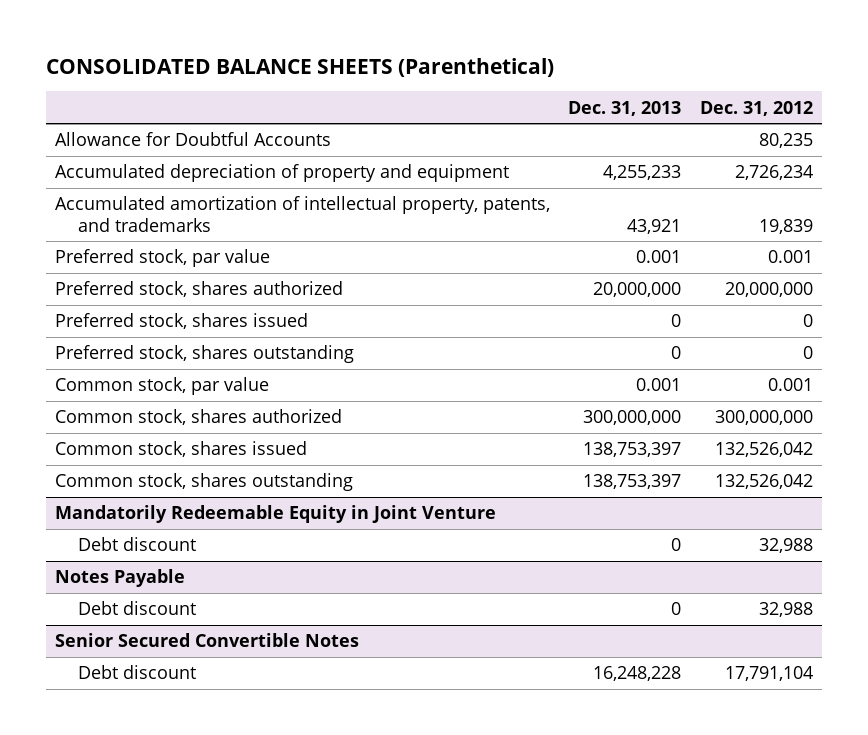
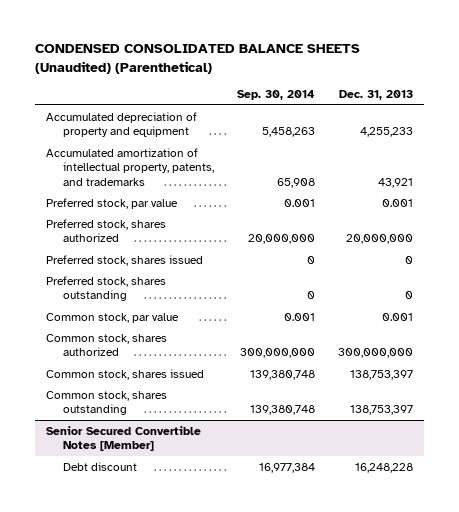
[46,57,555,77] CONSOLIDATED BALANCE SHEETS (Parenthetical) -> [34,44,360,74] CONDENSED CONSOLIDATED BALANCE SHEETS (Unaudited) (Parenthetical)
[699,100,813,116] Dec. 31, 2012 -> none
none -> [237,90,316,101] Sep. 30, 2014
[55,132,332,147] Allowance for Doubtful Accounts -> none
[55,505,497,524] Mandatorily Redeemable Equity in Joint Venture -> none
[77,537,196,552] Debt discount -> none
[55,569,186,588] Notes Payable -> none
[77,601,196,616] Debt discount -> none
[55,633,360,648] Senior Secured Convertible Notes -> [46,425,202,452] Senior Secured Convertible Notes [Member]

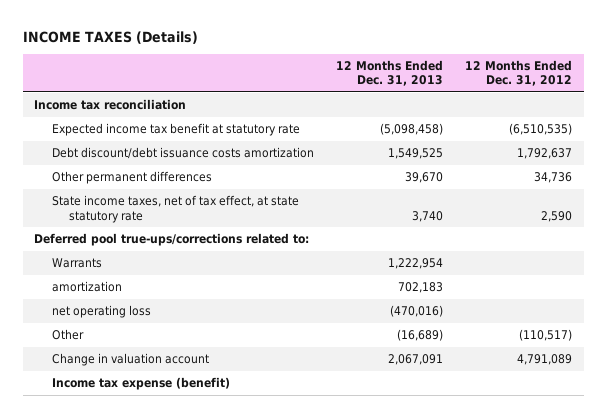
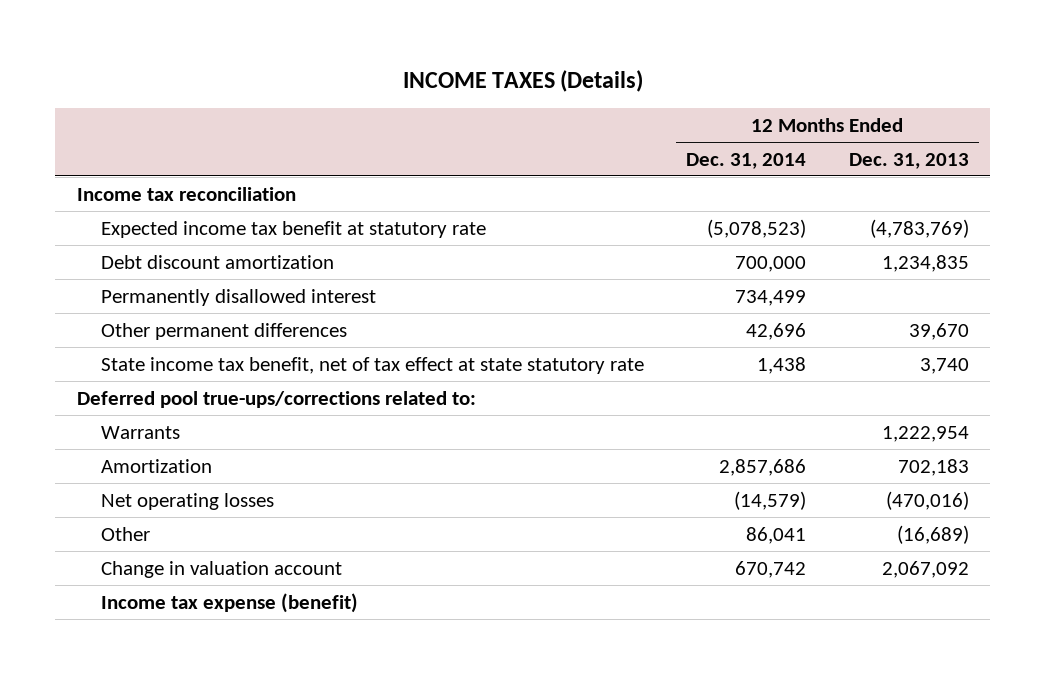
[465,59,573,87] 12 Months Ended Dec. 31, 2012 -> none
none -> [686,152,807,169] Dec. 31, 2014
[380,123,444,136] (5,098,458) -> [869,218,969,238] (4,783,769)
[51,147,314,160] Debt discount/debt issuance costs amortization -> [100,254,334,269] Debt discount amortization
[388,148,444,160] 1,549,525 -> [881,254,969,272] 1,234,835
none -> [100,288,376,306] Permanently disallowed interest
[51,195,299,223] State income taxes, net of tax effect, at state statutory rate -> [100,356,644,374] State income tax benefit, net of tax effect at state statutory rate
[51,281,122,293] amortization -> [100,458,212,473] Amortization
[51,305,151,319] net operating loss -> [100,492,274,510] Net operating losses
[388,354,444,366] 2,067,091 -> [881,560,969,578] 2,067,092

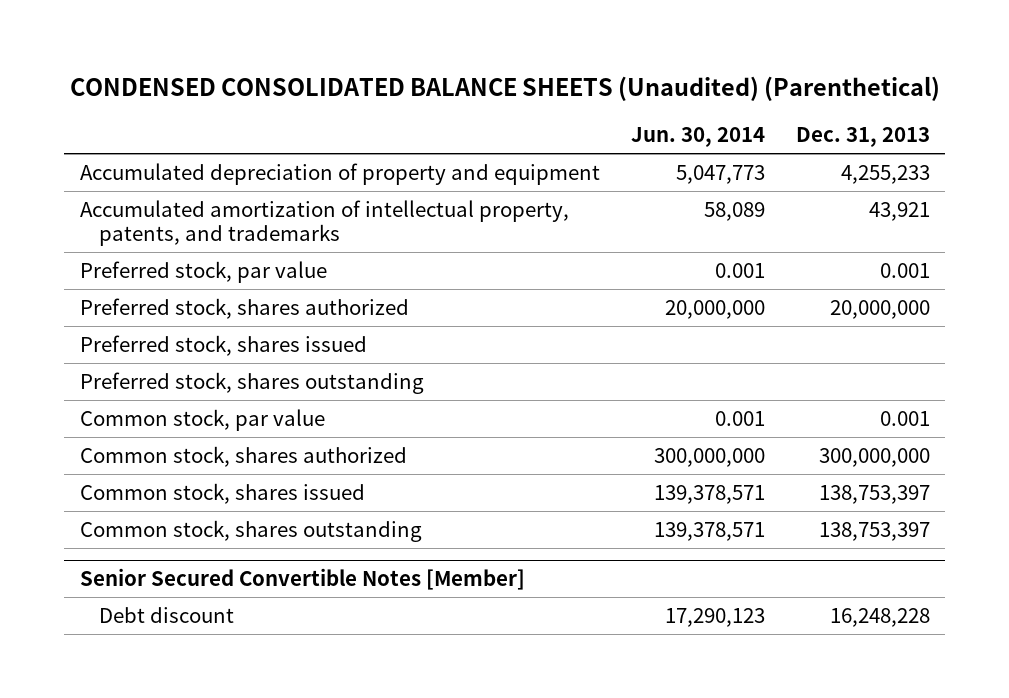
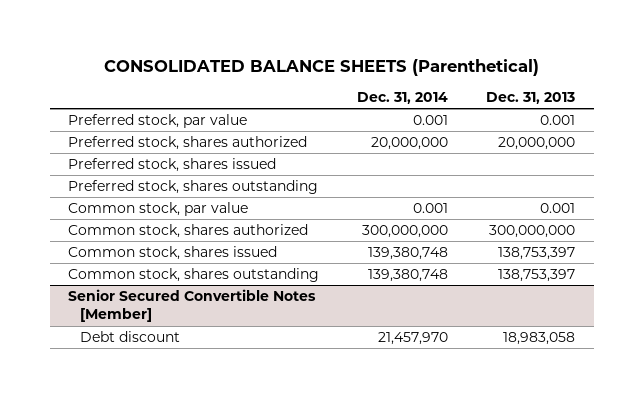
[69,75,940,101] CONDENSED CONSOLIDATED BALANCE SHEETS (Unaudited) (Parenthetical) -> [103,58,539,76] CONSOLIDATED BALANCE SHEETS (Parenthetical)
[630,127,765,148] Jun. 30, 2014 -> none
none -> [357,92,449,105] Dec. 31, 2014
[79,162,600,185] Accumulated depreciation of property and equipment -> none
[79,199,569,246] Accumulated amortization of intellectual property, patents, and trademarks -> none
[829,607,930,627] 16,248,228 -> [502,332,575,346] 18,983,058

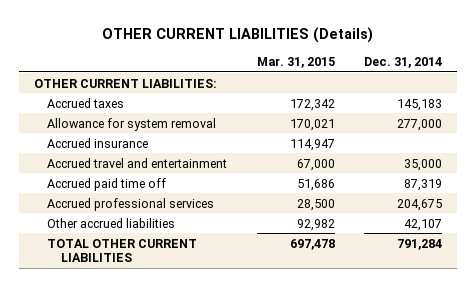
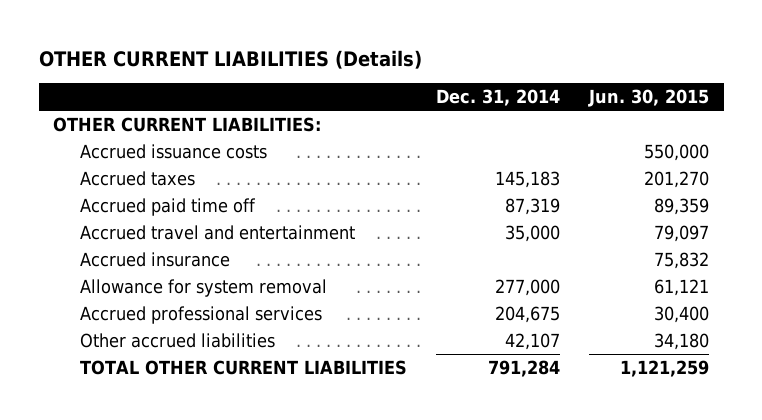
[256,56,335,68] Mar. 31, 2015 -> none
none -> [588,88,710,107] Jun. 30, 2015
none -> [79,144,267,160] Accrued issuance costs
[47,157,228,168] Accrued travel and entertainment -> [79,225,355,241] Accrued travel and entertainment
[47,137,149,148] Accrued insurance -> [79,252,230,268] Accrued insurance
[47,117,217,131] Allowance for system removal -> [79,279,327,298] Allowance for system removal

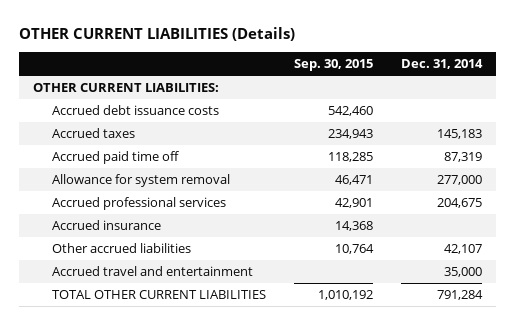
[588,88,710,107] Jun. 30, 2015 -> none
none -> [293,59,373,72] Sep. 30, 2015
[79,144,267,160] Accrued issuance costs -> [51,105,219,116] Accrued debt issuance costs
[79,252,230,268] Accrued insurance -> [51,220,161,231] Accrued insurance
[79,225,355,241] Accrued travel and entertainment -> [51,266,253,277] Accrued travel and entertainment

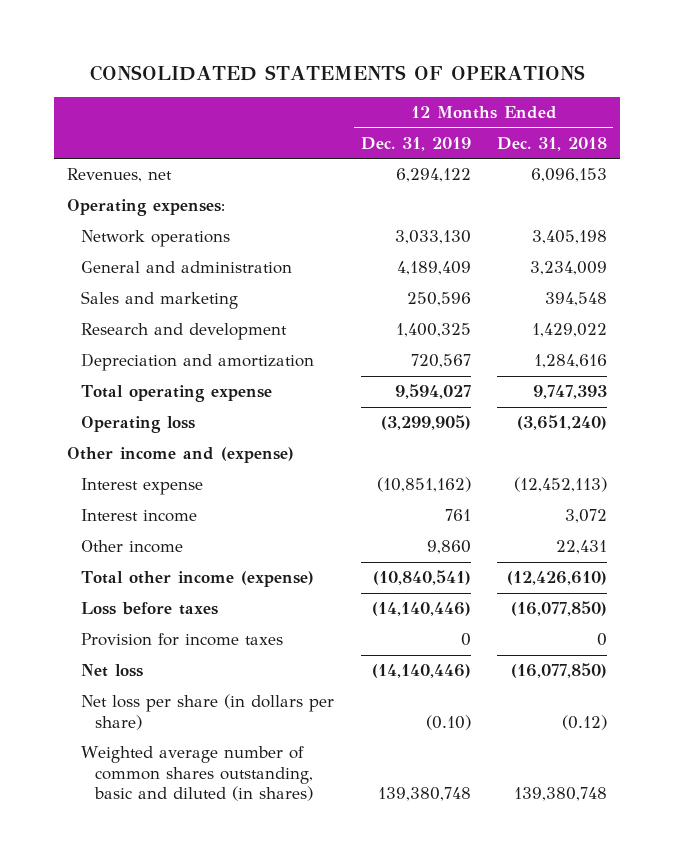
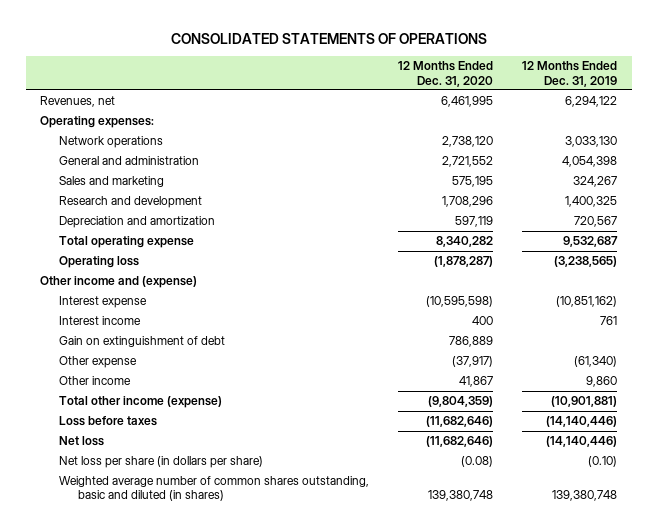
[496,136,607,151] Dec. 31, 2018 -> none
none -> [398,61,494,87] 12 Months Ended Dec. 31, 2020
[396,261,471,276] 4,189,409 -> [562,156,618,168] 4,054,398
[406,292,471,307] 250,596 -> [573,176,618,188] 324,267
[394,384,471,400] 9,594,027 -> [563,236,619,248] 9,532,687
[380,415,471,431] (3,299,905) -> [554,256,618,268] (3,238,565)
none -> [59,336,226,348] Gain on extinguishment of debt
none -> [59,356,138,369] Other expense
[372,570,471,586] (10,840,541) -> [551,396,618,408] (10,901,881)
[81,633,284,647] Provision for income taxes -> none

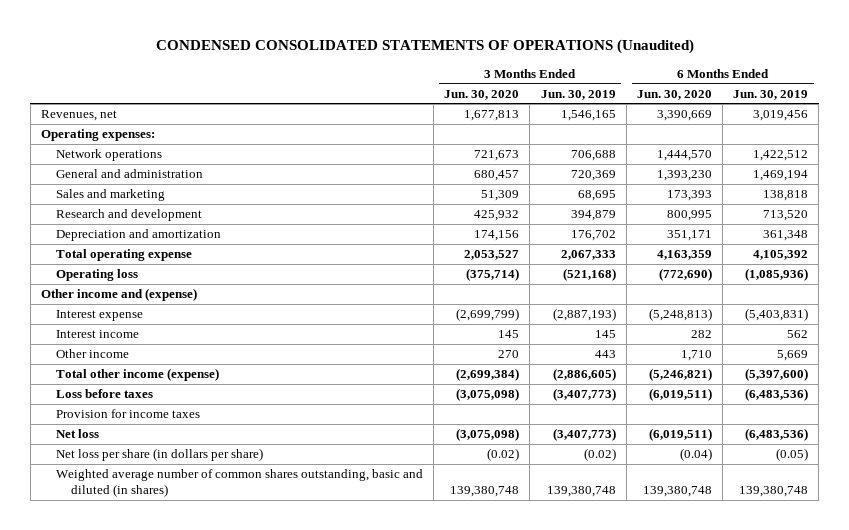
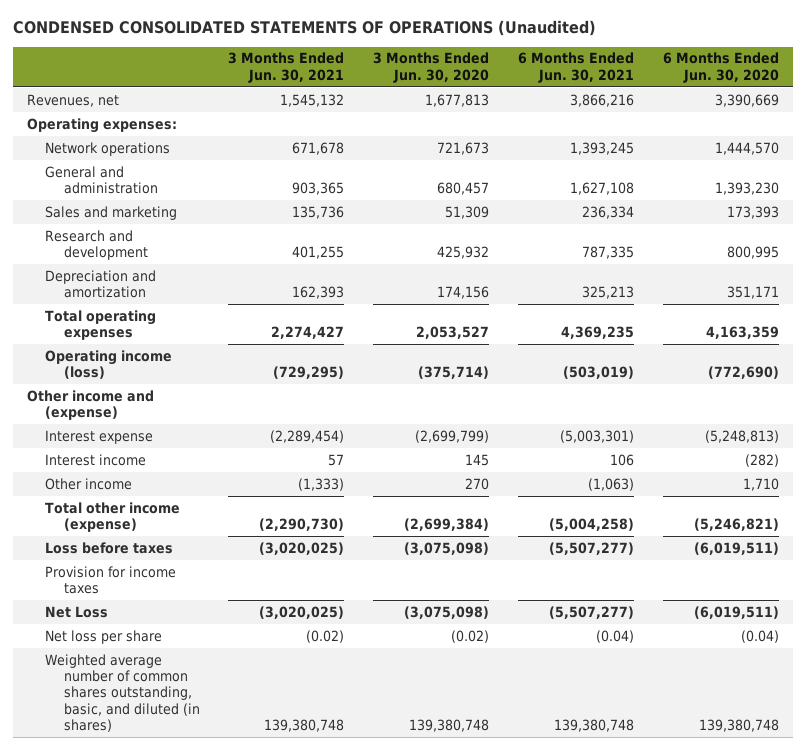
[540,89,616,100] Jun. 30, 2019 -> none
[733,89,809,100] Jun. 30, 2019 -> none
none -> [228,52,345,83] 3 Months Ended Jun. 30, 2021
none -> [517,52,634,83] 6 Months Ended Jun. 30, 2021
[56,249,193,262] Total operating expense -> [45,309,157,340] Total operating expenses
[56,269,139,282] Operating loss -> [45,349,173,379] Operating income (loss)
[690,330,712,339] 282 -> [744,453,779,467] (282)
[56,429,100,439] Net loss -> [45,605,109,618] Net Loss
[56,448,264,462] Net loss per share (in dollars per share) -> [45,629,163,644] Net loss per share
[56,469,424,497] Weighted average number of common shares outstanding, basic and diluted (in shares) -> [45,653,200,732] Weighted average number of common shares outstanding, basic, and diluted (in shares)

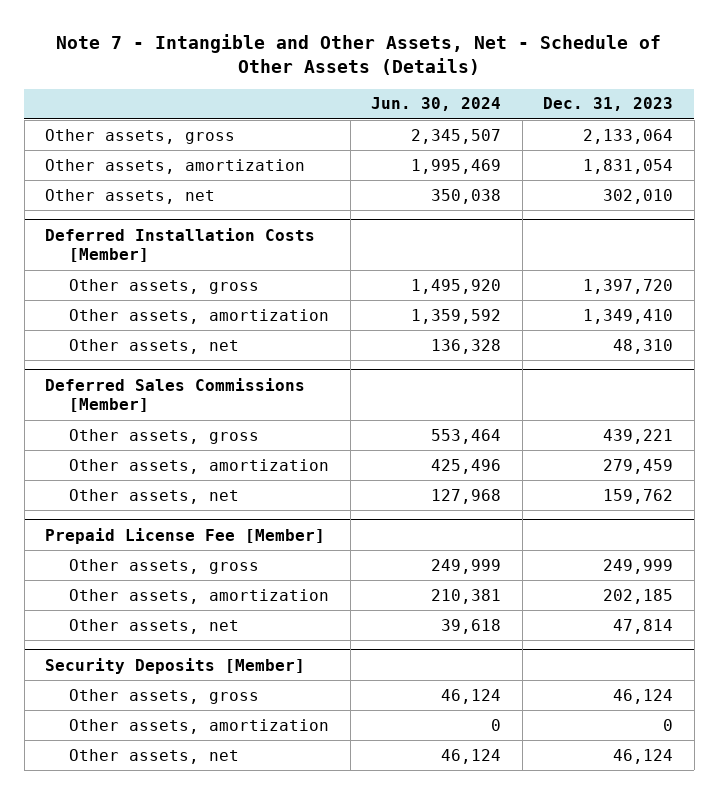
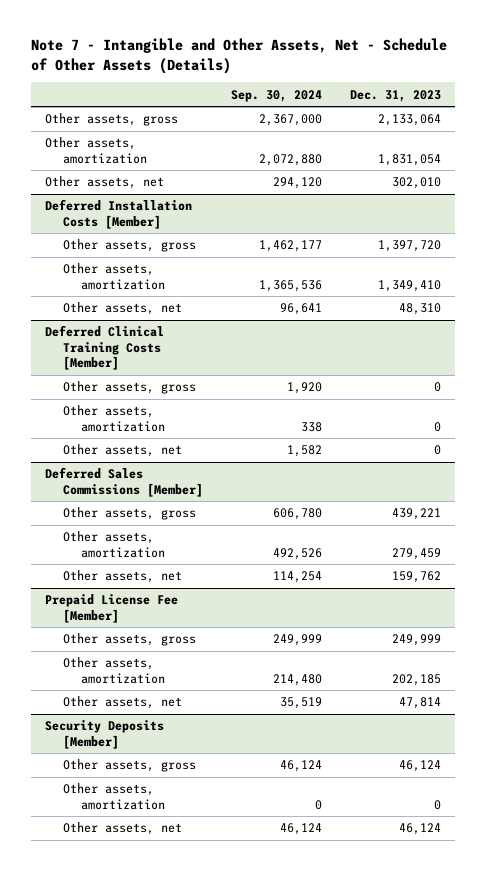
[371,97,502,112] Jun. 30, 2024 -> none
none -> [231,89,323,102] Sep. 30, 2024
none -> [44,325,164,371] Deferred Clinical Training Costs [Member]
none -> [62,381,196,395] Other assets, gross
none -> [62,405,166,432] Other assets, amortization
none -> [62,444,182,458] Other assets, net

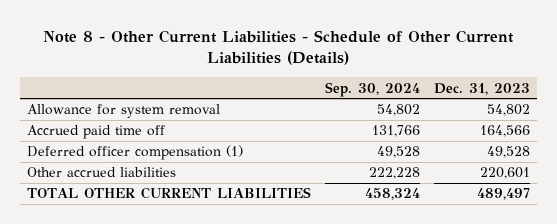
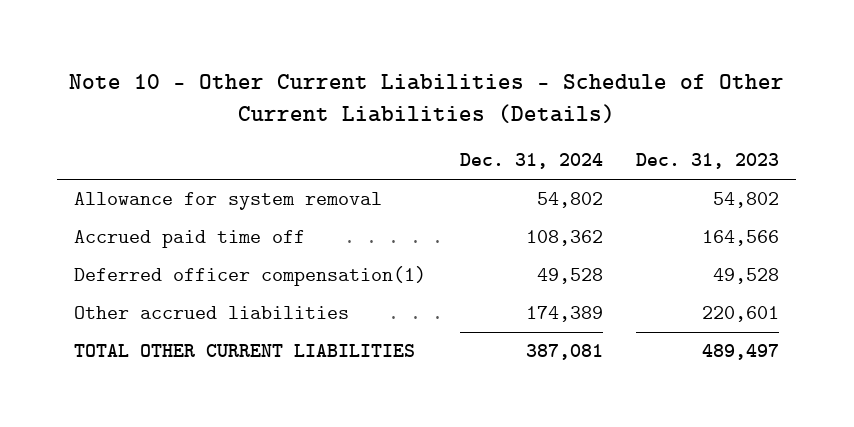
[43,29,515,66] Note 8 - Other Current Liabilities - Schedule of Other Current Liabilities (Details) -> [68,74,784,123] Note 10 - Other Current Liabilities - Schedule of Other Current Liabilities (Details)
[324,81,420,97] Sep. 30, 2024 -> none
none -> [459,153,603,170] Dec. 31, 2024
[26,145,243,161] Deferred officer compensation (1) -> [74,266,427,287] Deferred officer compensation(1)

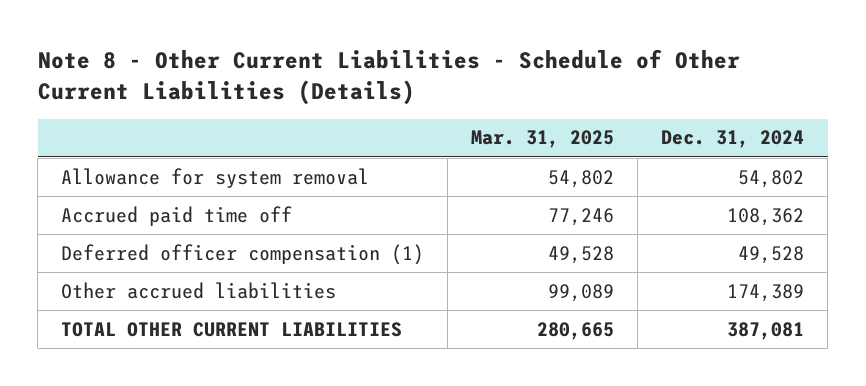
[68,74,784,123] Note 10 - Other Current Liabilities - Schedule of Other Current Liabilities (Details) -> [37,49,740,105] Note 8 - Other Current Liabilities - Schedule of Other Current Liabilities (Details)
[636,153,780,170] Dec. 31, 2023 -> none
none -> [471,130,615,149] Mar. 31, 2025
[74,266,427,287] Deferred officer compensation(1) -> [61,243,425,265] Deferred officer compensation (1)

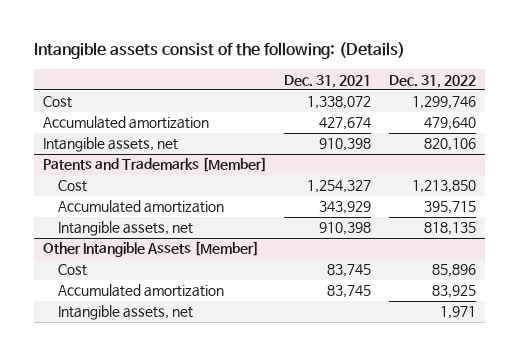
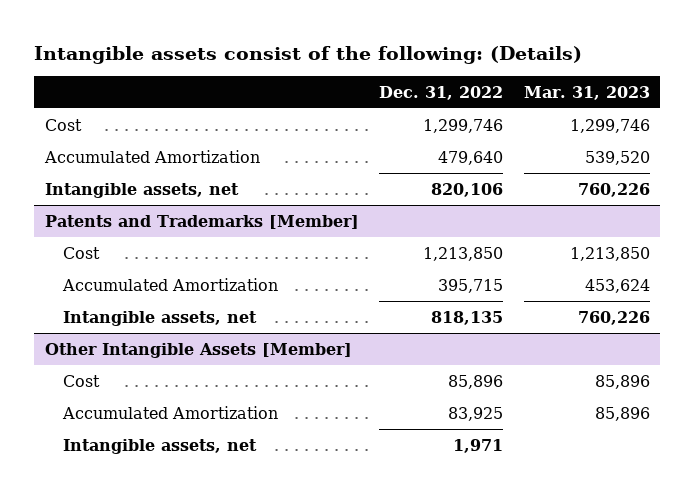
[284,74,372,88] Dec. 31, 2021 -> none
none -> [523,85,650,100] Mar. 31, 2023
[42,116,209,130] Accumulated amortization -> [43,149,260,163] Accumulated Amortization
[58,200,225,214] Accumulated amortization -> [61,277,278,291] Accumulated Amortization
[58,284,225,298] Accumulated amortization -> [61,405,278,419] Accumulated Amortization

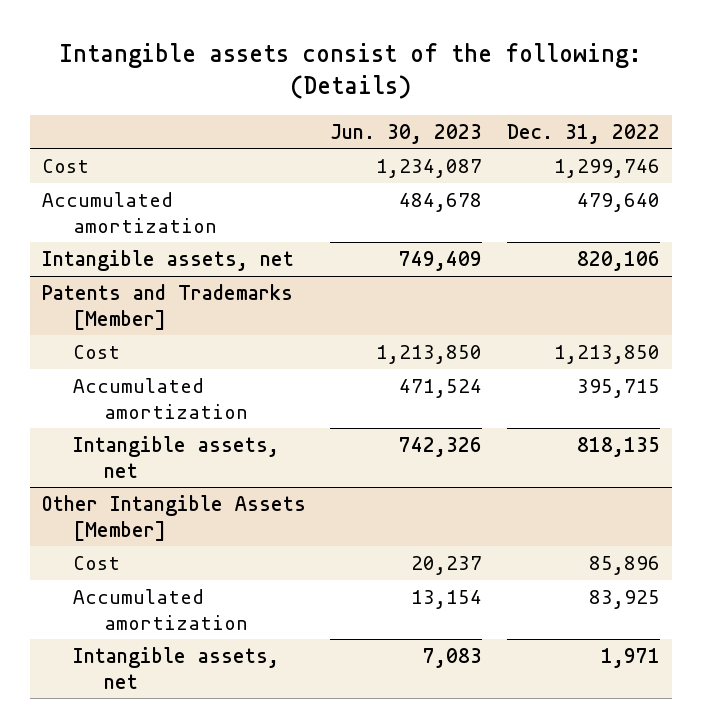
[523,85,650,100] Mar. 31, 2023 -> none
none -> [330,123,483,144] Jun. 30, 2023
[43,149,260,163] Accumulated Amortization -> [41,192,218,233] Accumulated amortization
[61,277,278,291] Accumulated Amortization -> [73,378,249,419] Accumulated amortization
[61,405,278,419] Accumulated Amortization -> [73,589,249,630] Accumulated amortization

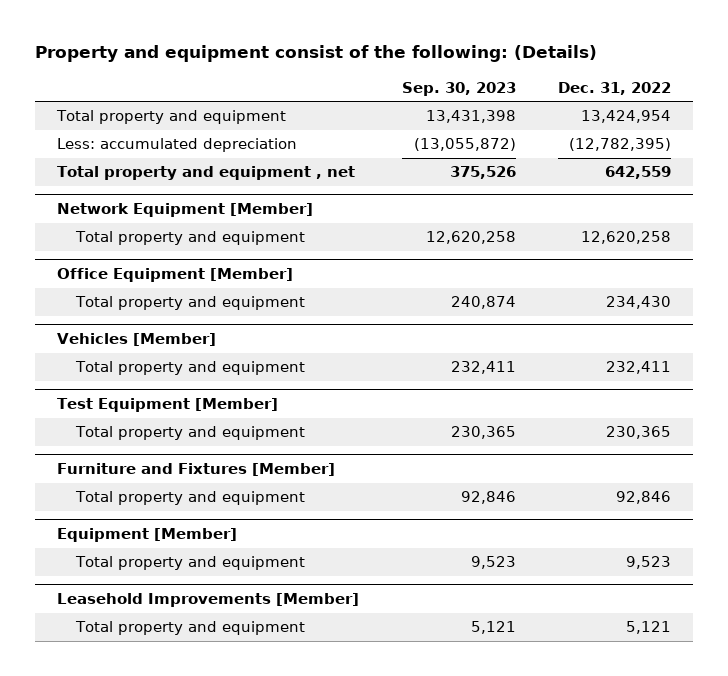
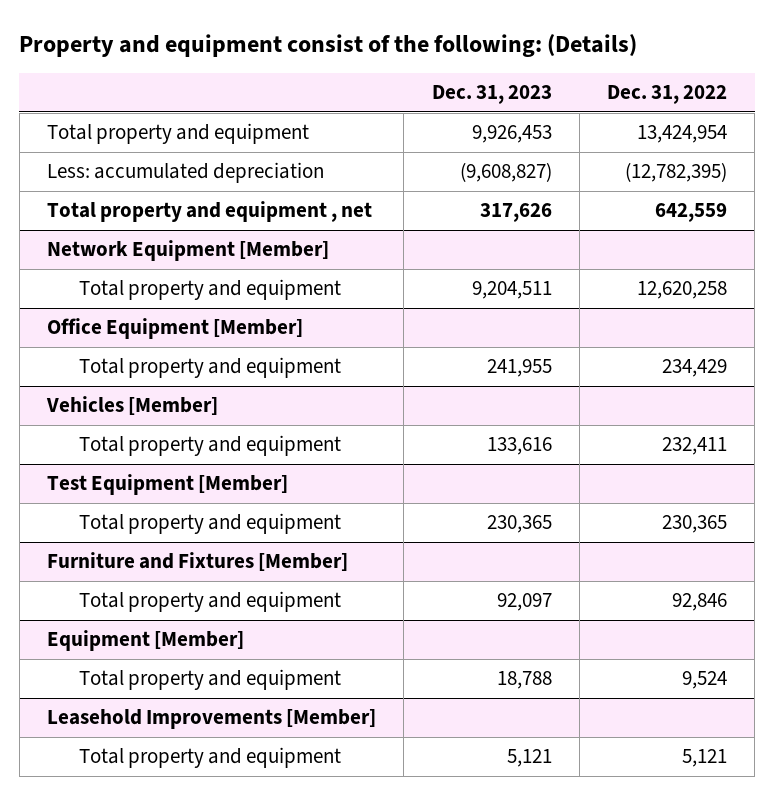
[401,81,516,96] Sep. 30, 2023 -> none
none -> [431,85,552,105] Dec. 31, 2023
[606,296,672,310] 234,430 -> [662,359,728,378] 234,429
[626,556,672,570] 9,523 -> [682,671,728,690] 9,524

